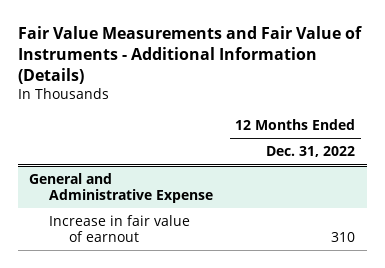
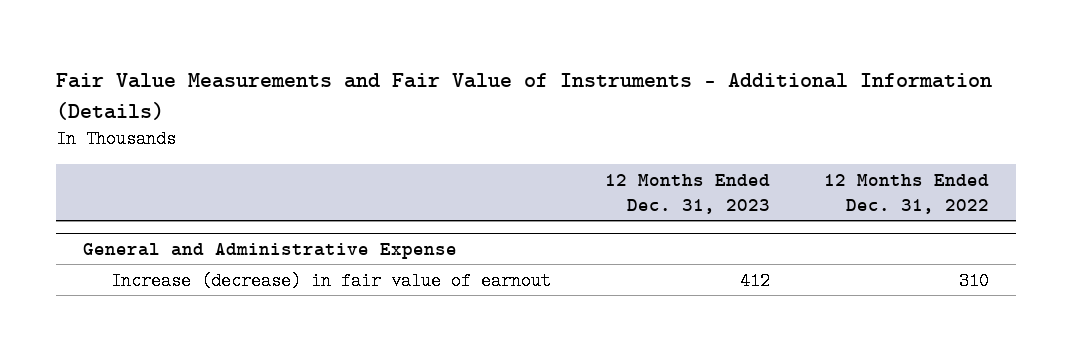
none -> [604,173,770,214] 12 Months Ended Dec. 31, 2023
[49,214,191,242] Increase in fair value of earnout -> [110,271,551,290] Increase (decrease) in fair value of earnout

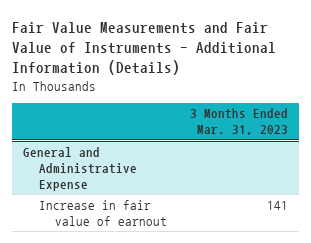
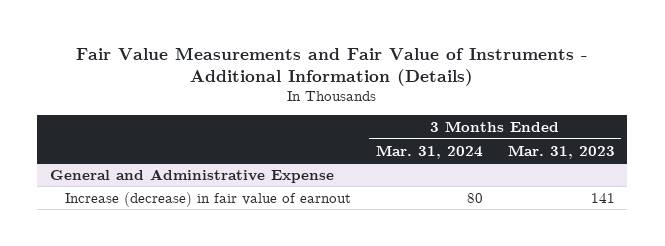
none -> [375,144,483,159] Mar. 31, 2024
[39,199,168,226] Increase in fair value of earnout -> [64,191,351,207] Increase (decrease) in fair value of earnout

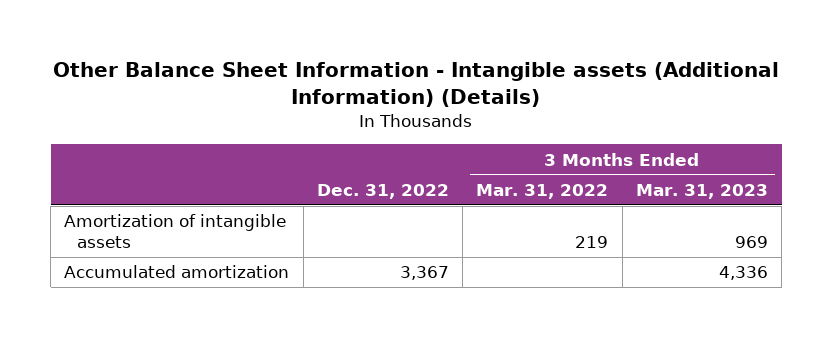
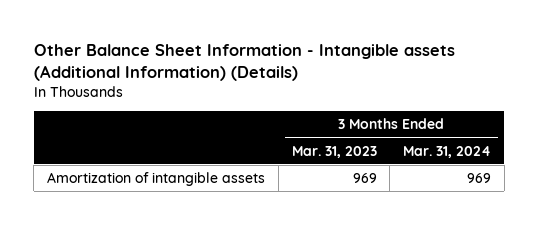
[316,183,449,199] Dec. 31, 2022 -> none
[476,183,609,199] Mar. 31, 2022 -> none
none -> [403,145,492,158] Mar. 31, 2024
[64,265,290,279] Accumulated amortization -> none

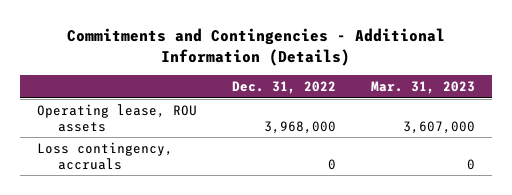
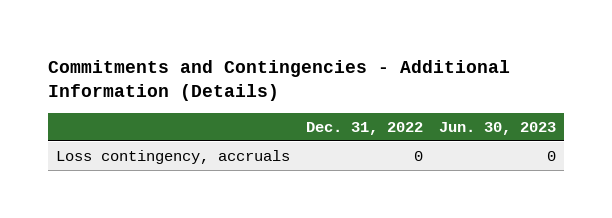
[370,81,475,95] Mar. 31, 2023 -> none
none -> [438,121,556,135] Jun. 30, 2023
[37,103,198,132] Operating lease, ROU assets -> none

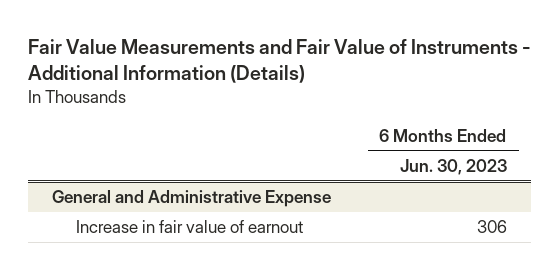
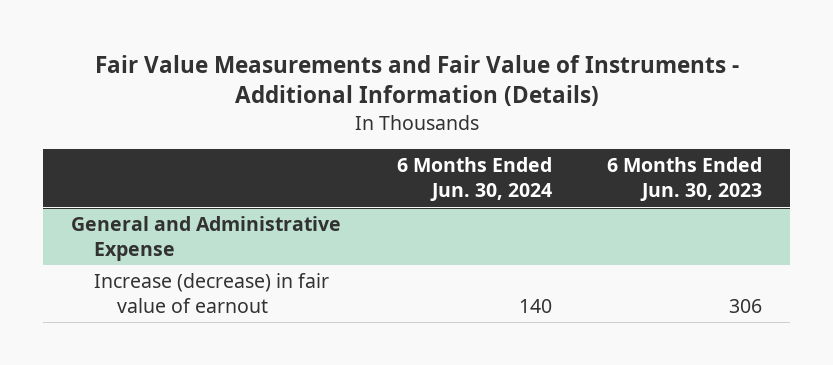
none -> [396,157,552,202] 6 Months Ended Jun. 30, 2024
[76,220,304,234] Increase in fair value of earnout -> [93,273,329,314] Increase (decrease) in fair value of earnout

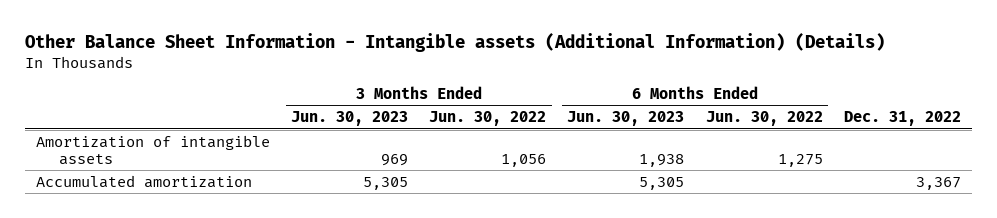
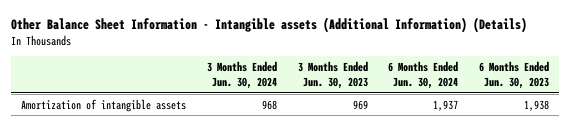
[429,111,547,127] Jun. 30, 2022 -> none
[705,111,823,127] Jun. 30, 2022 -> none
[843,111,961,127] Dec. 31, 2022 -> none
none -> [206,61,277,90] 3 Months Ended Jun. 30, 2024
none -> [388,61,459,90] 6 Months Ended Jun. 30, 2024
[35,174,252,188] Accumulated amortization -> none

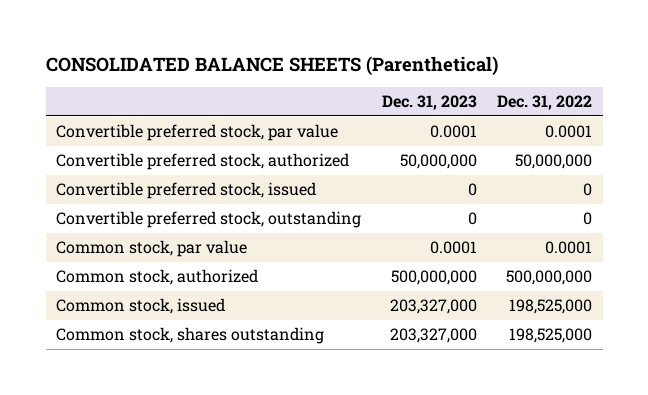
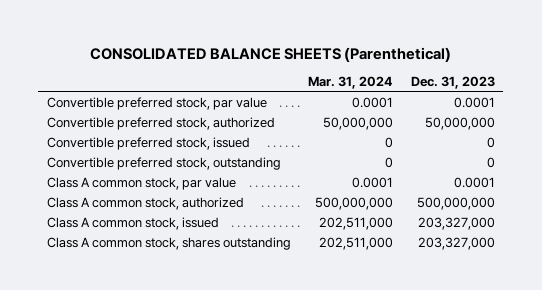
[497,95,593,111] Dec. 31, 2022 -> none
none -> [308,76,394,90] Mar. 31, 2024
[55,240,247,258] Common stock, par value -> [47,176,237,190] Class A common stock, par value
[55,269,258,286] Common stock, authorized -> [47,196,245,210] Class A common stock, authorized
[55,298,225,315] Common stock, issued -> [47,216,220,230] Class A common stock, issued
[55,327,324,345] Common stock, shares outstanding -> [47,236,292,250] Class A common stock, shares outstanding

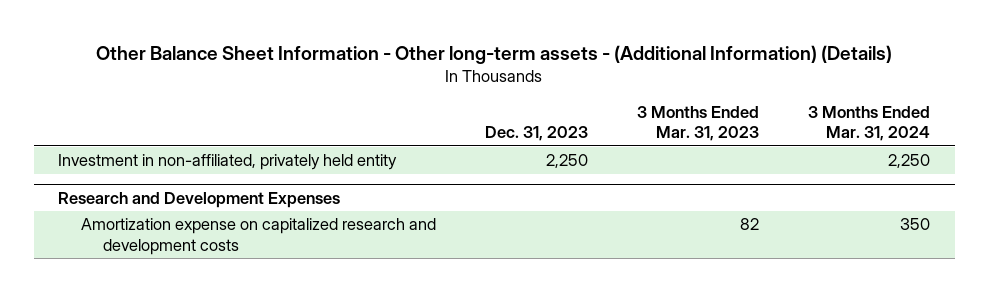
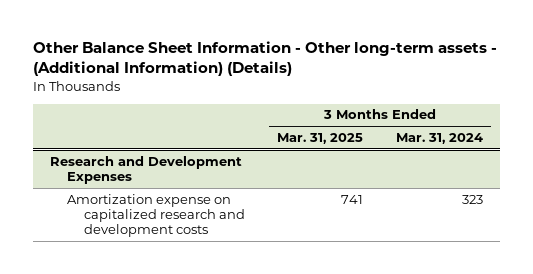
[484,126,588,142] Dec. 31, 2023 -> none
[637,106,760,142] 3 Months Ended Mar. 31, 2023 -> none
none -> [277,132,364,144] Mar. 31, 2025
[58,154,398,171] Investment in non-affiliated, privately held entity -> none
[900,218,931,231] 350 -> [462,194,484,204] 323

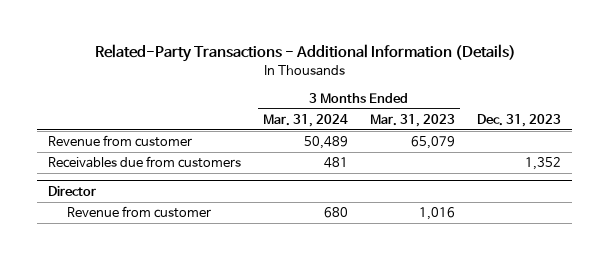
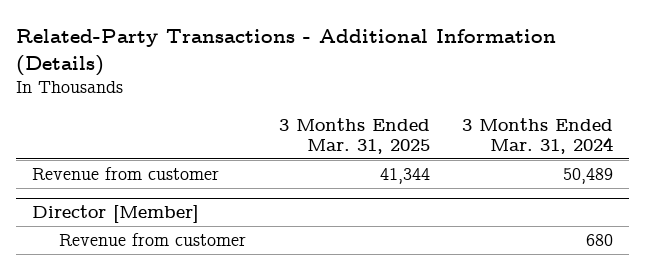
[370,113,456,127] Mar. 31, 2023 -> none
[476,113,561,127] Dec. 31, 2023 -> none
none -> [278,117,430,154] 3 Months Ended Mar. 31, 2025
[48,156,242,169] Receivables due from customers -> none
[48,185,97,196] Director -> [31,205,199,224] Director [Member]

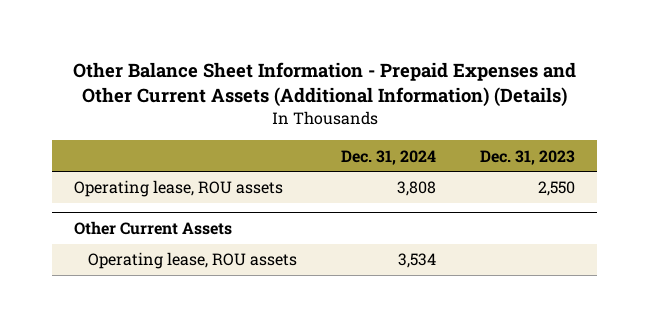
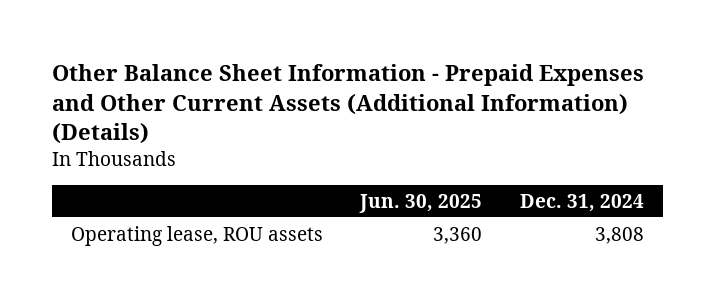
[480,149,576,165] Dec. 31, 2023 -> none
none -> [359,193,483,213] Jun. 30, 2025
[74,220,233,235] Other Current Assets -> none
[88,252,298,270] Operating lease, ROU assets -> none

